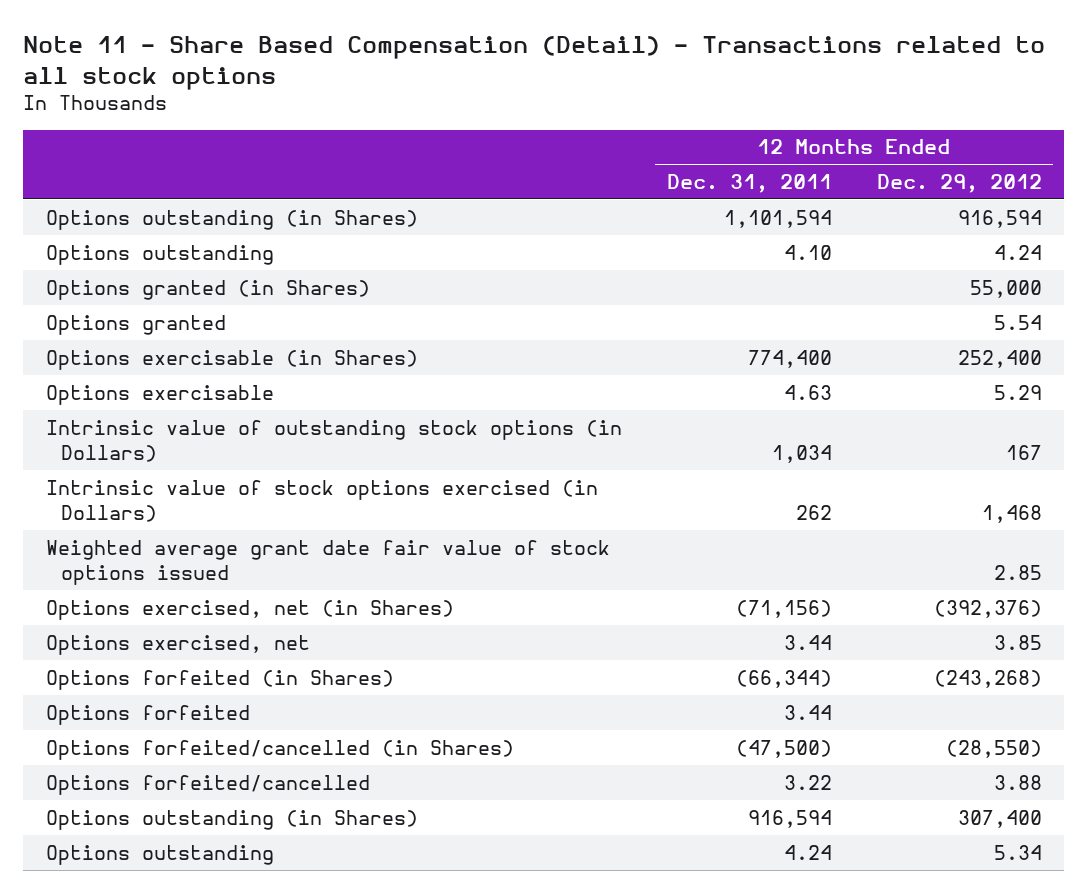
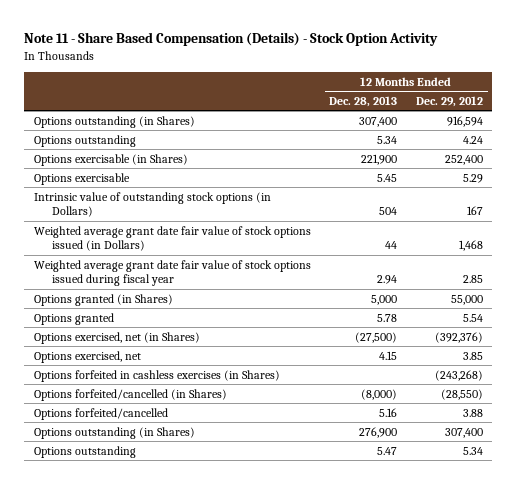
[23,36,1046,90] Note 11 - Share Based Compensation (Detail) - Transactions related to all stock options -> [24,32,439,47] Note 11 - Share Based Compensation (Details) - Stock Option Activity
[666,174,832,194] Dec. 31, 2011 -> none
none -> [329,96,398,108] Dec. 28, 2013
[45,479,598,522] Intrinsic value of stock options exercised (in Dollars) -> [33,225,311,252] Weighted average grant date fair value of stock options issued (in Dollars)
[45,539,610,585] Weighted average grant date fair value of stock options issued -> [33,259,311,287] Weighted average grant date fair value of stock options issued during fiscal year
[45,279,370,300] Options granted (in Shares) -> [33,293,173,306] Options granted (in Shares)
[45,314,226,335] Options granted -> [33,312,114,325] Options granted
[45,704,250,725] Options forfeited -> none
[45,669,394,690] Options forfeited (in Shares) -> [33,369,280,382] Options forfeited in cashless exercises (in Shares)

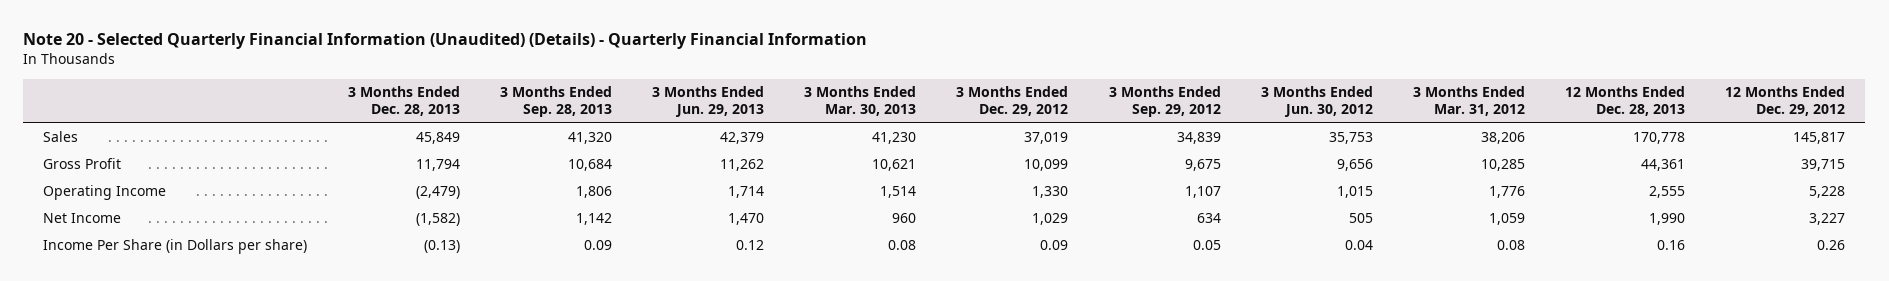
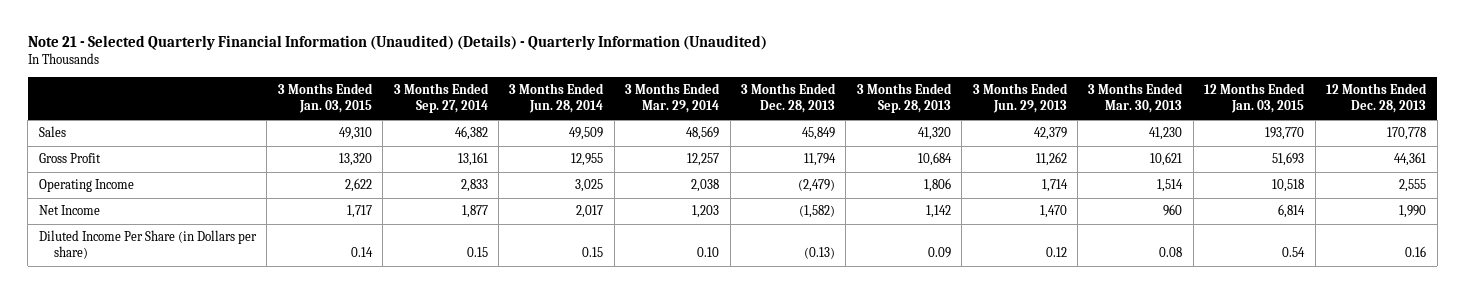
[23,33,868,50] Note 20 - Selected Quarterly Financial Information (Unaudited) (Details) - Quarterly Financial Information -> [27,35,767,51] Note 21 - Selected Quarterly Financial Information (Unaudited) (Details) - Quarterly Information (Unaudited)
[956,86,1069,116] 3 Months Ended Dec. 29, 2012 -> none
[1108,86,1221,117] 3 Months Ended Sep. 29, 2012 -> none
[1260,86,1373,117] 3 Months Ended Jun. 30, 2012 -> none
[1412,86,1525,116] 3 Months Ended Mar. 31, 2012 -> none
[1725,86,1846,116] 12 Months Ended Dec. 29, 2012 -> none
none -> [277,83,373,114] 3 Months Ended Jan. 03, 2015
none -> [393,83,489,114] 3 Months Ended Sep. 27, 2014
none -> [509,83,605,114] 3 Months Ended Jun. 28, 2014
none -> [625,83,721,114] 3 Months Ended Mar. 29, 2014
none -> [1204,83,1306,114] 12 Months Ended Jan. 03, 2015
[43,238,308,254] Income Per Share (in Dollars per share) -> [38,230,257,260] Diluted Income Per Share (in Dollars per share)

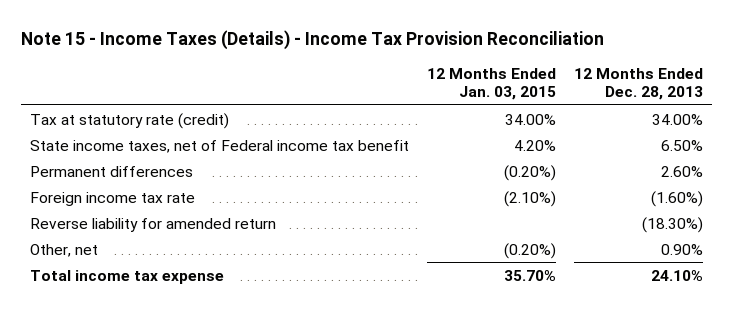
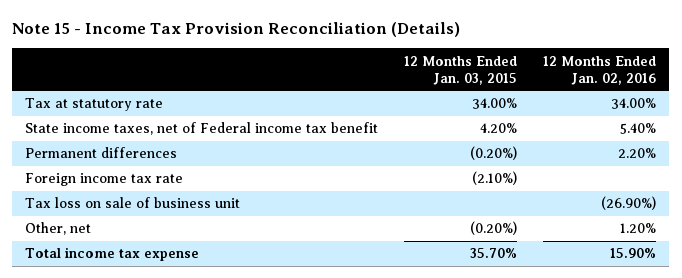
[21,30,605,51] Note 15 - Income Taxes (Details) - Income Tax Provision Reconciliation -> [12,22,461,38] Note 15 - Income Tax Provision Reconciliation (Details)
[574,67,704,100] 12 Months Ended Dec. 28, 2013 -> none
none -> [543,55,657,85] 12 Months Ended Jan. 02, 2016
[30,112,230,129] Tax at statutory rate (credit) -> [25,98,164,112] Tax at statutory rate
[30,217,277,232] Reverse liability for amended return -> none
none -> [25,197,241,209] Tax loss on sale of business unit

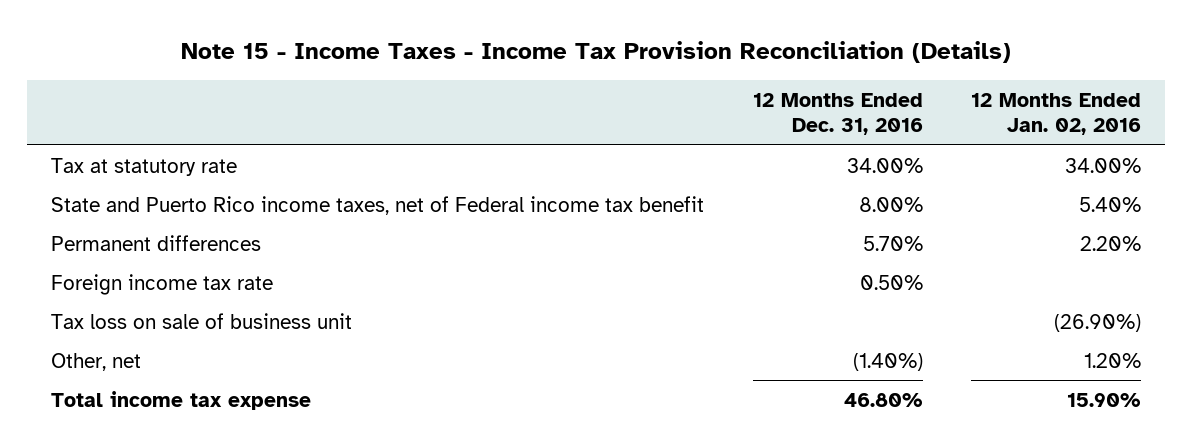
[12,22,461,38] Note 15 - Income Tax Provision Reconciliation (Details) -> [181,41,1012,64] Note 15 - Income Taxes - Income Tax Provision Reconciliation (Details)
[404,55,518,85] 12 Months Ended Jan. 03, 2015 -> none
none -> [752,92,923,135] 12 Months Ended Dec. 31, 2016
[25,122,379,136] State income taxes, net of Federal income tax benefit -> [51,195,705,215] State and Puerto Rico income taxes, net of Federal income tax benefit

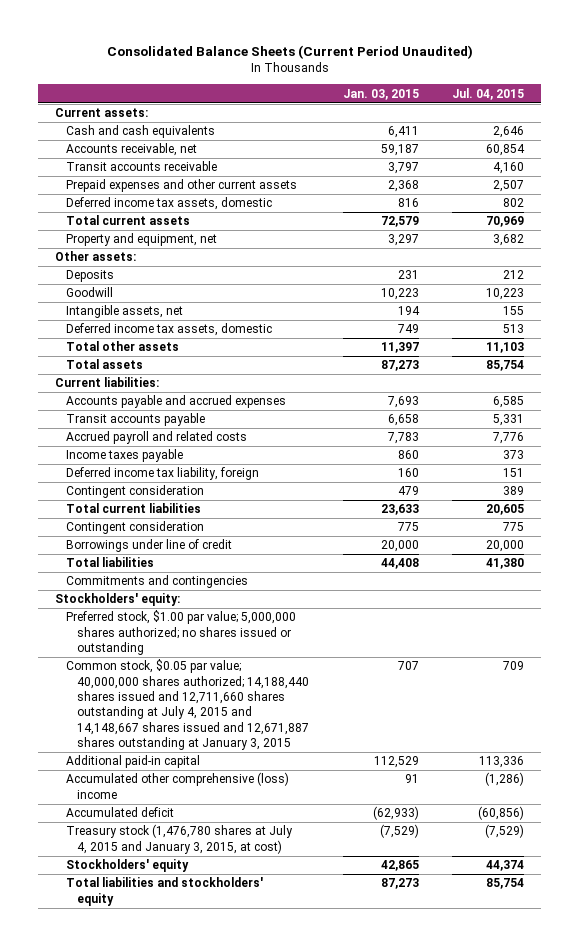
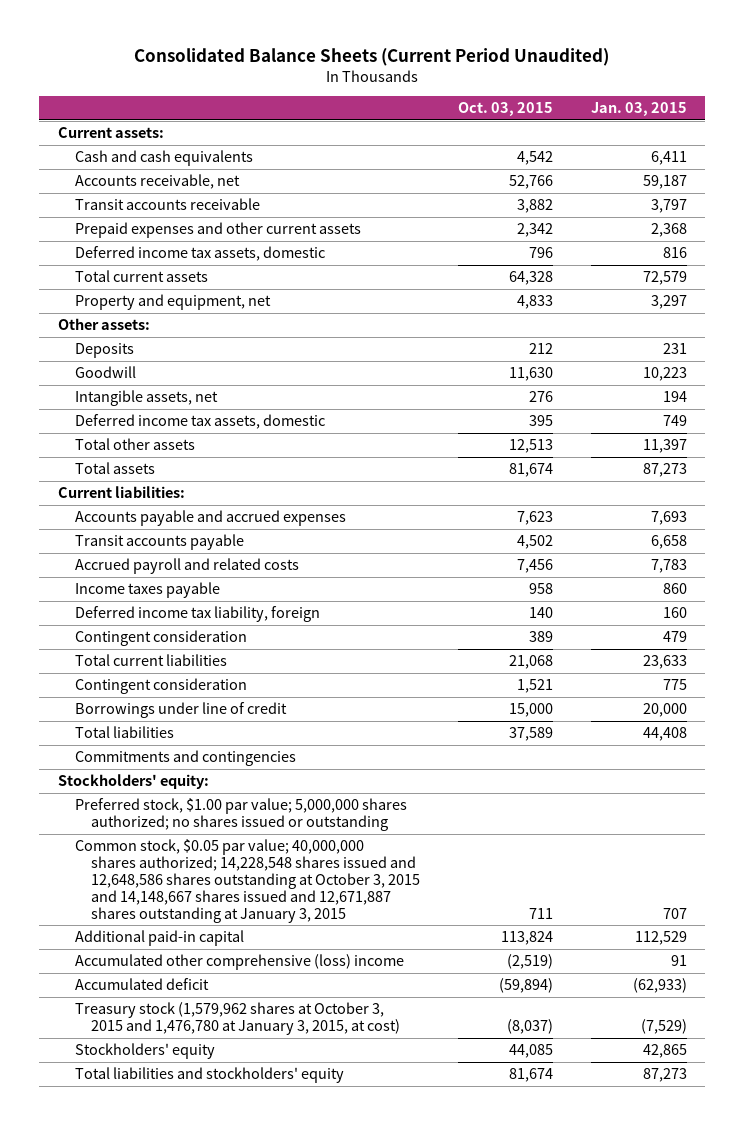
[452,87,525,100] Jul. 04, 2015 -> none
none -> [457,102,553,117] Oct. 03, 2015
[66,659,310,750] Common stock, $0.05 par value; 40,000,000 shares authorized; 14,188,440 shares issued and 12,711,660 shares outstanding at July 4, 2015 and 14,148,667 shares issued and 12,671,887 shares outstanding at January 3, 2015 -> [74,839,421,923] Common stock, $0.05 par value; 40,000,000 shares authorized; 14,228,548 shares issued and 12,648,586 shares outstanding at October 3, 2015 and 14,148,667 shares issued and 12,671,887 shares outstanding at January 3, 2015
[66,824,294,854] Treasury stock (1,476,780 shares at July 4, 2015 and January 3, 2015, at cost) -> [74,1002,401,1036] Treasury stock (1,579,962 shares at October 3, 2015 and 1,476,780 at January 3, 2015, at cost)

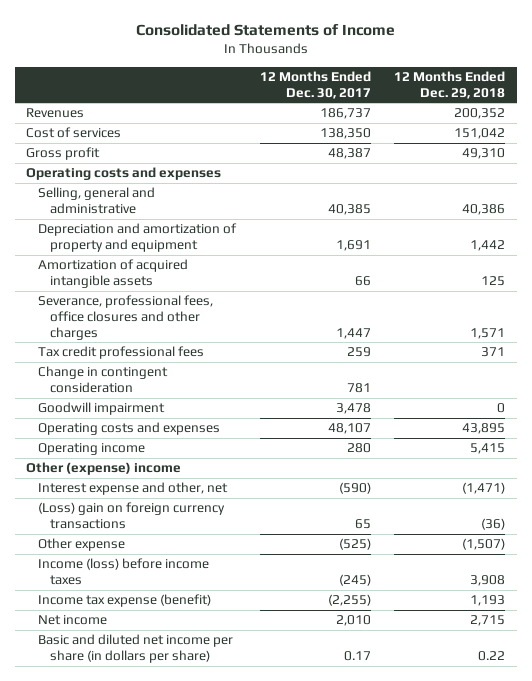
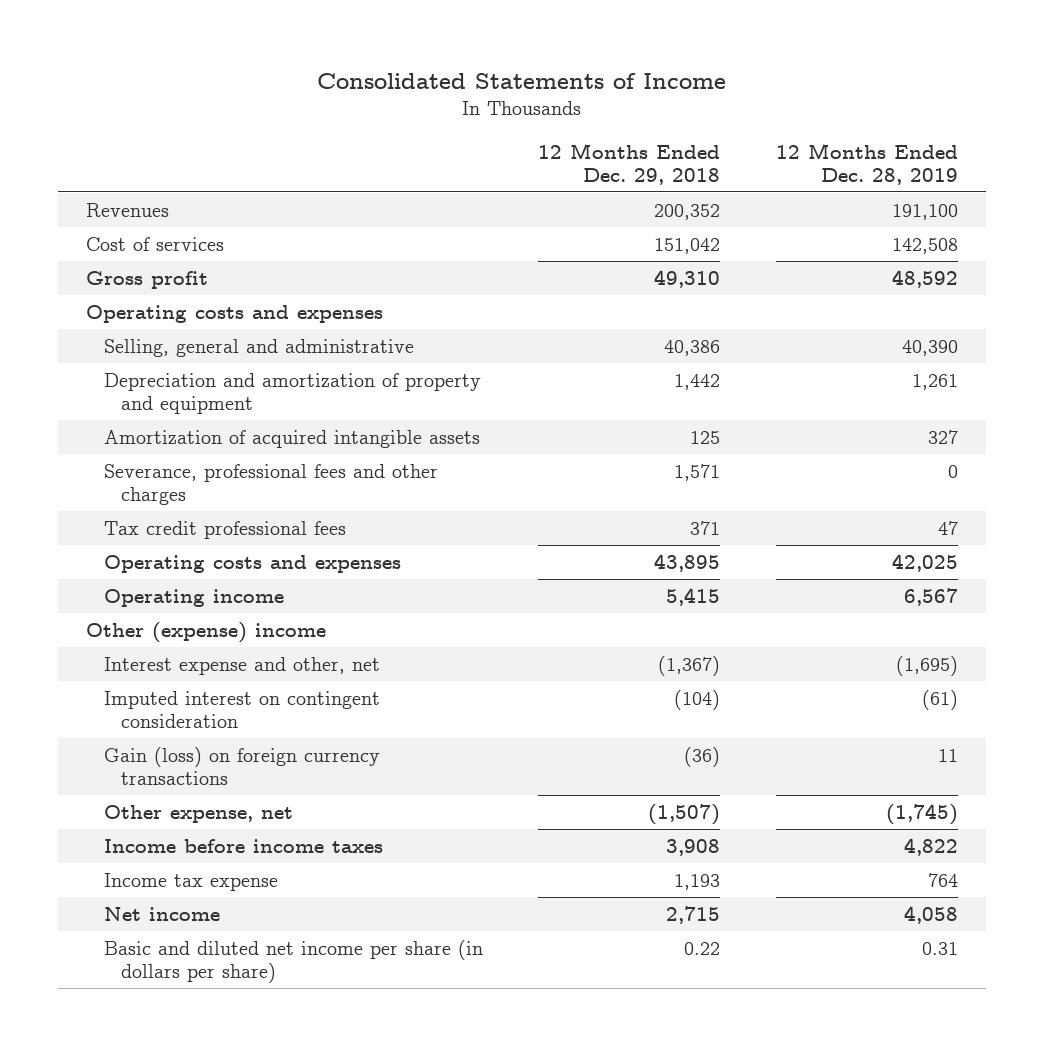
[259,70,371,99] 12 Months Ended Dec. 30, 2017 -> none
none -> [775,142,958,185] 12 Months Ended Dec. 28, 2019
[38,295,214,340] Severance, professional fees, office closures and other charges -> [103,463,438,505] Severance, professional fees and other charges
[38,366,169,394] Change in contingent consideration -> none
[38,402,166,416] Goodwill impairment -> none
[462,482,506,495] (1,471) -> [658,655,721,676] (1,367)
none -> [103,690,380,728] Imputed interest on contingent consideration
[38,502,226,530] (Loss) gain on foreign currency transactions -> [103,746,380,785] Gain (loss) on foreign currency transactions
[38,538,126,552] Other expense -> [103,804,293,823] Other expense, net
[38,558,210,586] Income (loss) before income taxes -> [103,838,383,853] Income before income taxes
[38,594,212,608] Income tax expense (benefit) -> [103,872,278,891] Income tax expense

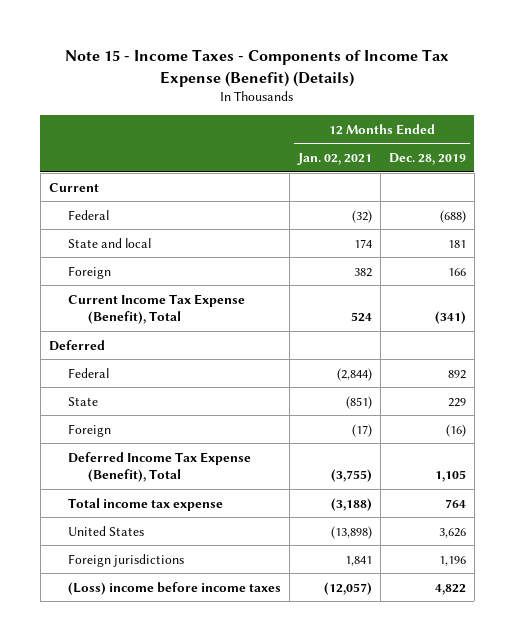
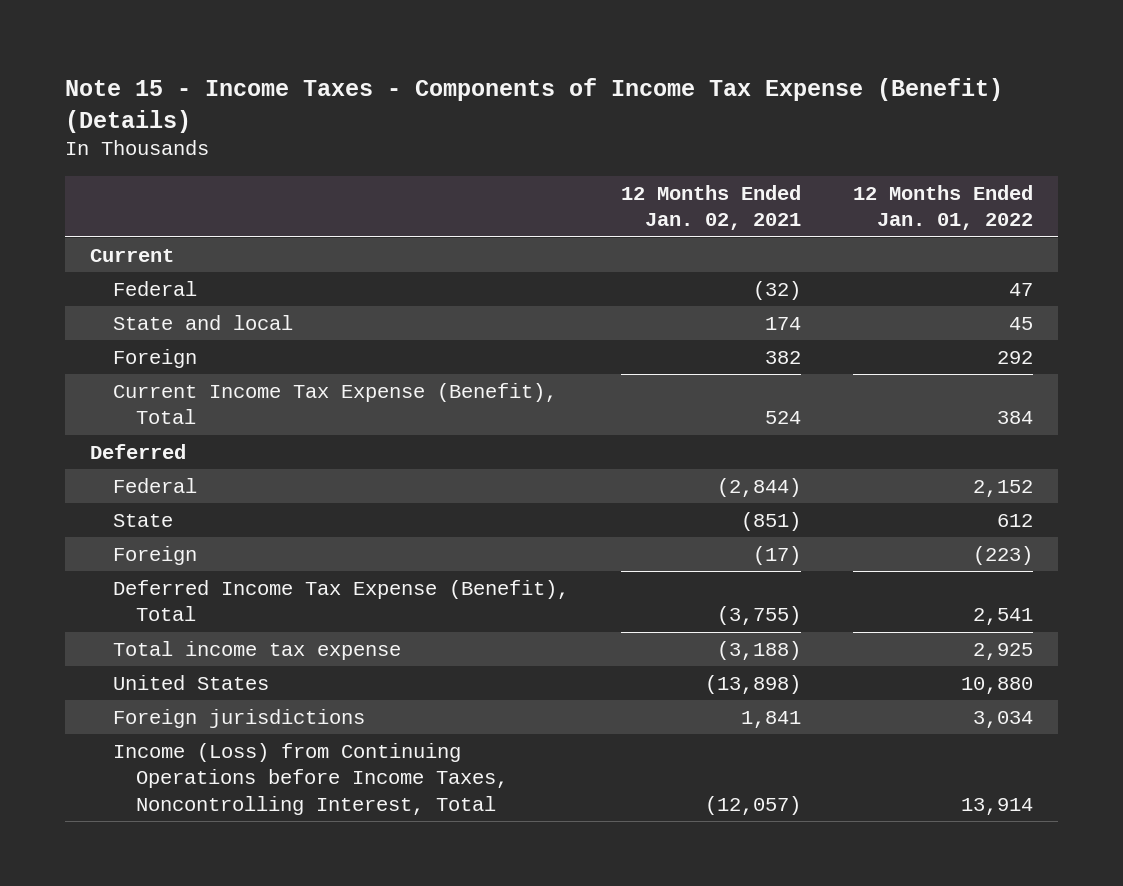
[388,152,466,165] Dec. 28, 2019 -> none
none -> [852,184,1033,231] 12 Months Ended Jan. 01, 2022
[68,581,282,595] (Loss) income before income taxes -> [113,742,509,815] Income (Loss) from Continuing Operations before Income Taxes, Noncontrolling Interest, Total

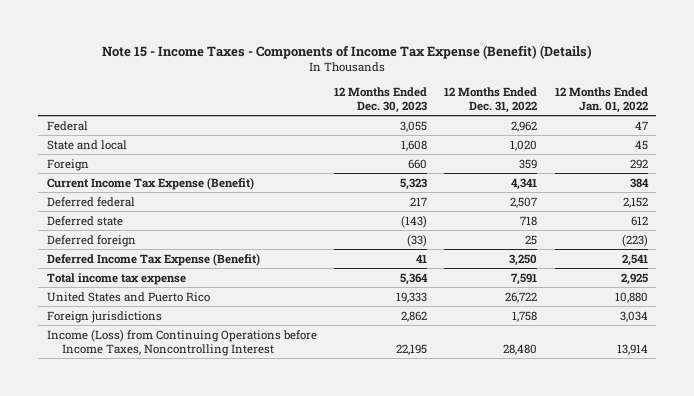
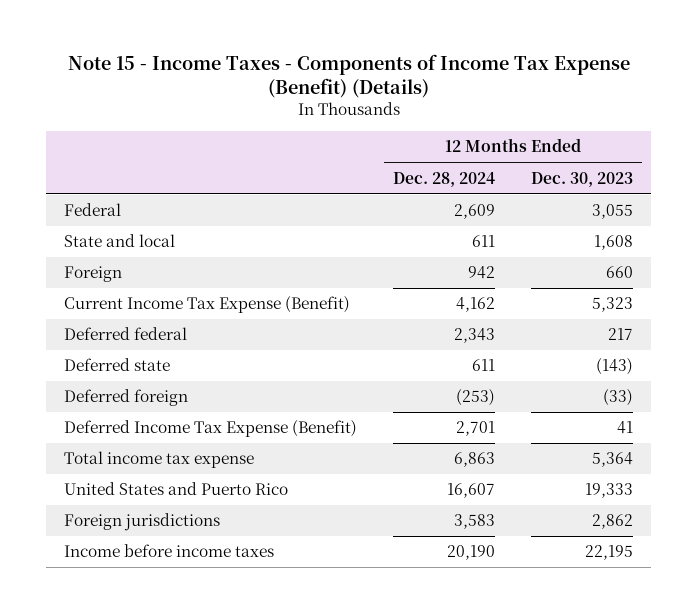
[444,86,538,113] 12 Months Ended Dec. 31, 2022 -> none
[554,86,648,113] 12 Months Ended Jan. 01, 2022 -> none
none -> [393,171,496,187] Dec. 28, 2024
[46,328,317,356] Income (Loss) from Continuing Operations before Income Taxes, Noncontrolling Interest -> [64,544,275,558] Income before income taxes

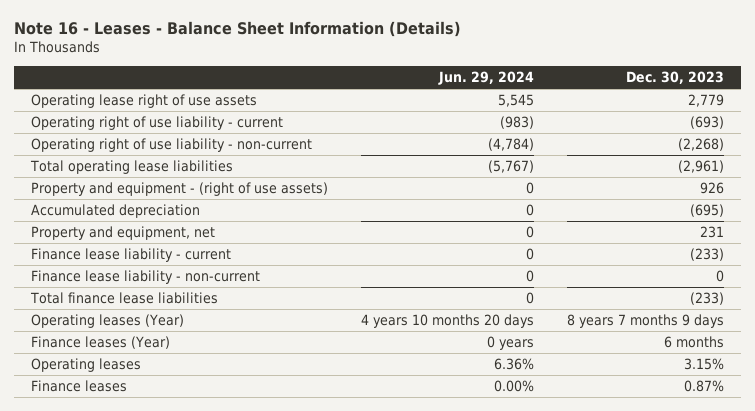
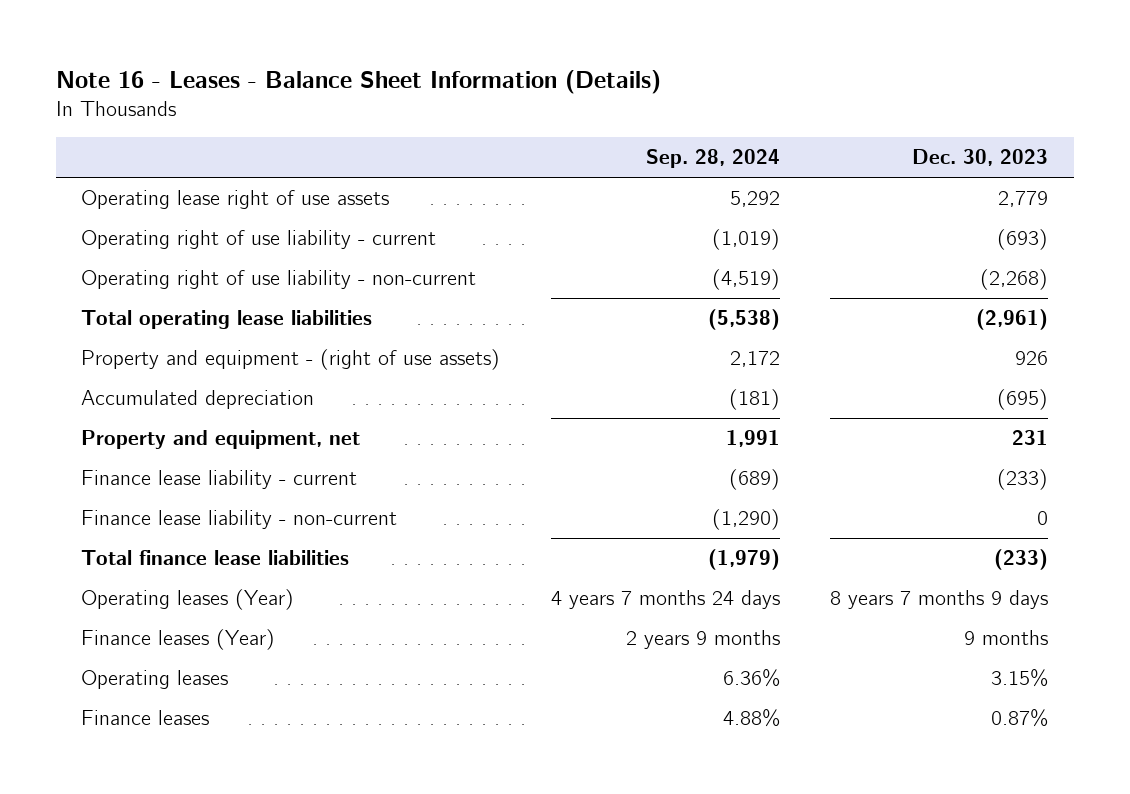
[438,70,535,85] Jun. 29, 2024 -> none
none -> [645,149,780,169] Sep. 28, 2024
[664,336,725,349] 6 months -> [964,630,1049,646] 9 months

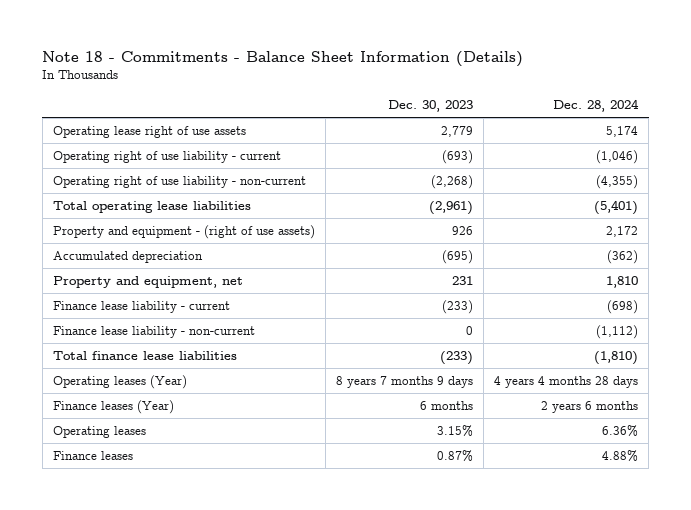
[56,70,662,95] Note 16 - Leases - Balance Sheet Information (Details) -> [42,51,524,68] Note 18 - Commitments - Balance Sheet Information (Details)
[645,149,780,169] Sep. 28, 2024 -> none
none -> [553,99,640,113] Dec. 28, 2024
[964,630,1049,646] 9 months -> [420,401,474,411] 6 months

